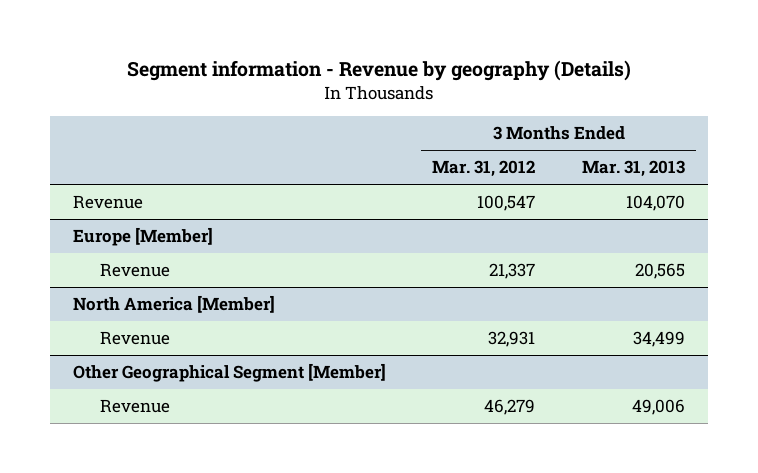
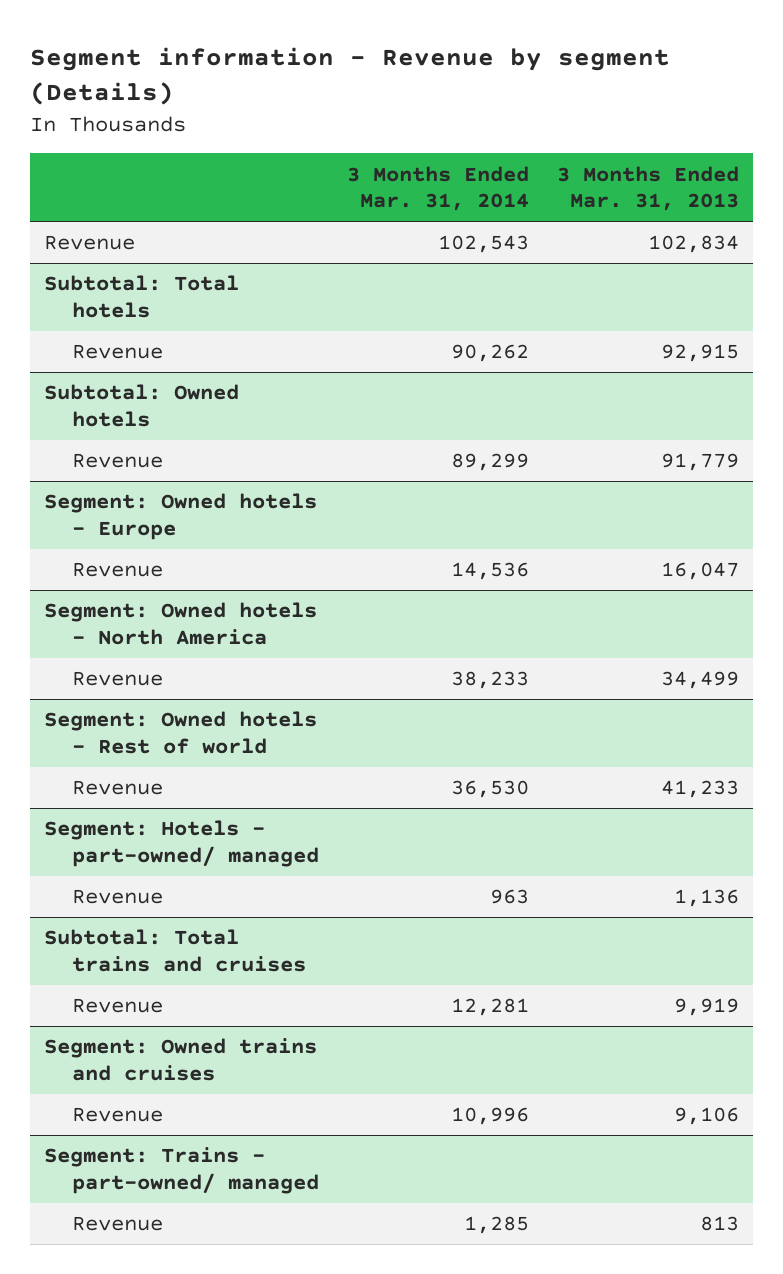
[126,60,631,82] Segment information - Revenue by geography (Details) -> [29,47,670,106] Segment information - Revenue by segment (Details)
[432,160,536,178] Mar. 31, 2012 -> none
none -> [347,165,530,212] 3 Months Ended Mar. 31, 2014
[73,227,214,247] Europe [Member] -> none
[73,295,276,314] North America [Member] -> none
[625,195,685,212] 104,070 -> [648,235,740,254] 102,834
none -> [43,275,239,318] Subtotal: Total hotels
[634,263,685,280] 20,565 -> [661,344,740,363] 92,915
none -> [43,384,239,427] Subtotal: Owned hotels
none -> [72,453,164,469] Revenue
none -> [43,493,317,540] Segment: Owned hotels - Europe
none -> [72,562,164,578] Revenue
none -> [43,602,317,645] Segment: Owned hotels - North America
[73,363,387,383] Other Geographical Segment [Member] -> none
none -> [43,711,317,754] Segment: Owned hotels - Rest of world
[631,399,685,416] 49,006 -> [661,780,740,799] 41,233
none -> [43,820,320,867] Segment: Hotels - part-owned/ managed
none -> [72,889,164,905] Revenue
none -> [43,929,307,972] Subtotal: Total trains and cruises
none -> [72,998,164,1014] Revenue
none -> [43,1038,317,1081] Segment: Owned trains and cruises
none -> [72,1107,164,1123] Revenue
none -> [43,1147,320,1194] Segment: Trains - part-owned/ managed
none -> [72,1216,164,1232] Revenue

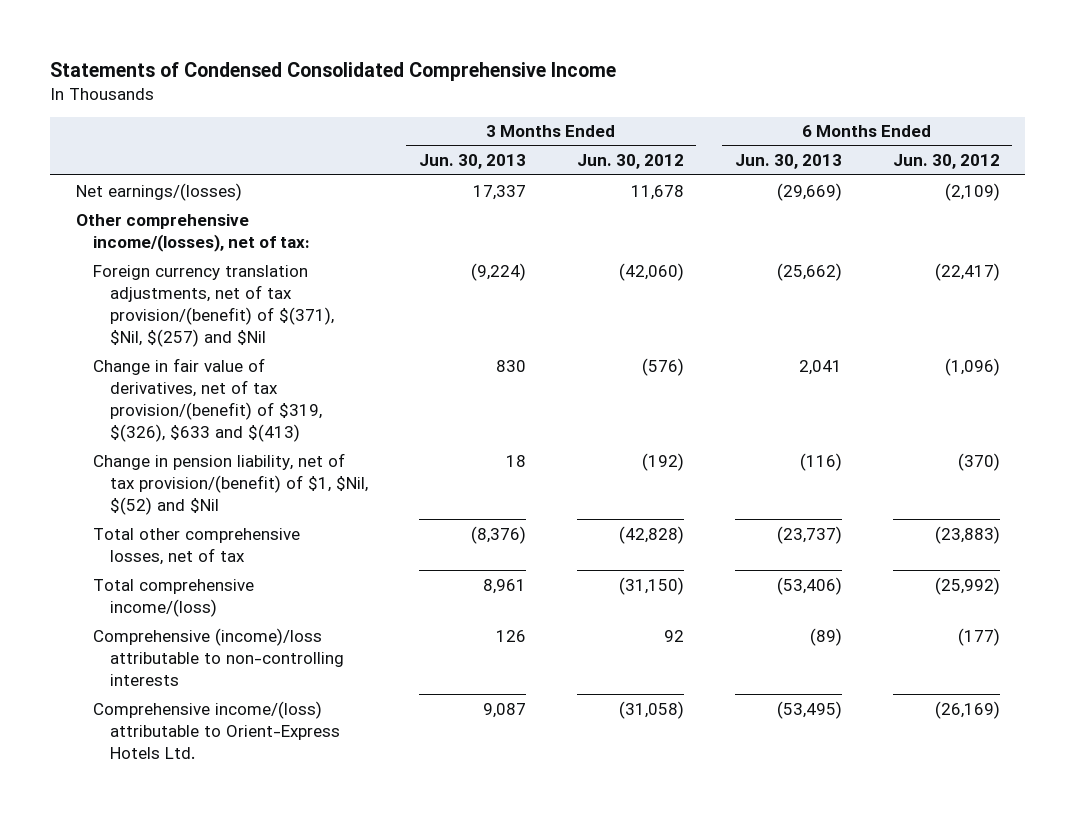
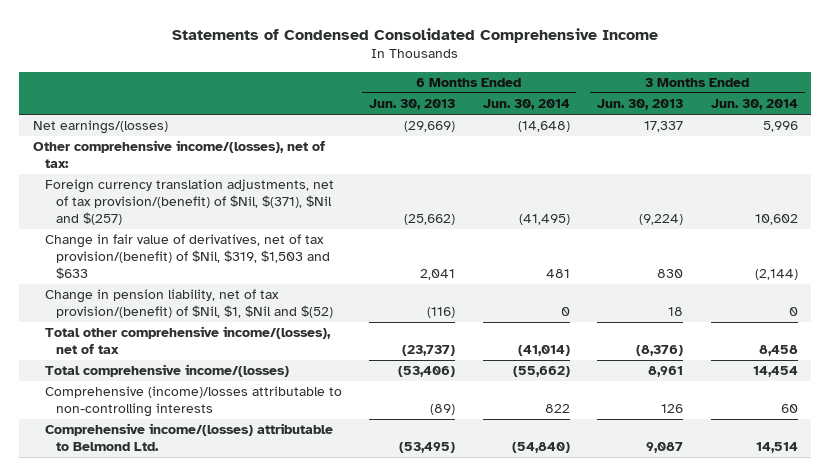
[576,154,684,170] Jun. 30, 2012 -> none
[892,154,1000,170] Jun. 30, 2012 -> none
none -> [482,99,570,111] Jun. 30, 2014
none -> [710,99,798,111] Jun. 30, 2014
[92,264,334,347] Foreign currency translation adjustments, net of tax provision/(benefit) of $(371), $Nil, $(257) and $Nil -> [44,179,334,225] Foreign currency translation adjustments, net of tax provision/(benefit) of $Nil, $(371), $Nil and $(257)
[92,357,322,442] Change in fair value of derivatives, net of tax provision/(benefit) of $319, $(326), $633 and $(413) -> [44,234,331,279] Change in fair value of derivatives, net of tax provision/(benefit) of $Nil, $319, $1,503 and $633
[92,452,368,515] Change in pension liability, net of tax provision/(benefit) of $1, $Nil, $(52) and $Nil -> [44,289,334,319] Change in pension liability, net of tax provision/(benefit) of $Nil, $1, $Nil and $(52)
[92,527,300,565] Total other comprehensive losses, net of tax -> [44,326,331,355] Total other comprehensive income/(losses), net of tax
[92,578,254,617] Total comprehensive income/(loss) -> [44,364,289,378] Total comprehensive income/(losses)
[92,627,344,686] Comprehensive (income)/loss attributable to non-controlling interests -> [44,386,342,418] Comprehensive (income)/losses attributable to non-controlling interests
[92,700,340,759] Comprehensive income/(loss) attributable to Orient-Express Hotels Ltd. -> [44,423,333,452] Comprehensive income/(losses) attributable to Belmond Ltd.

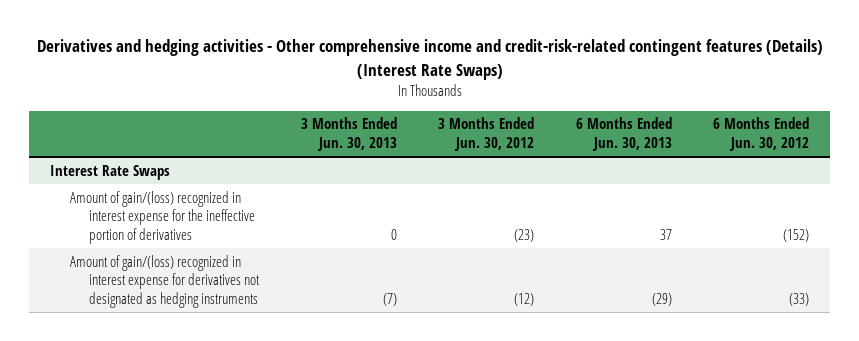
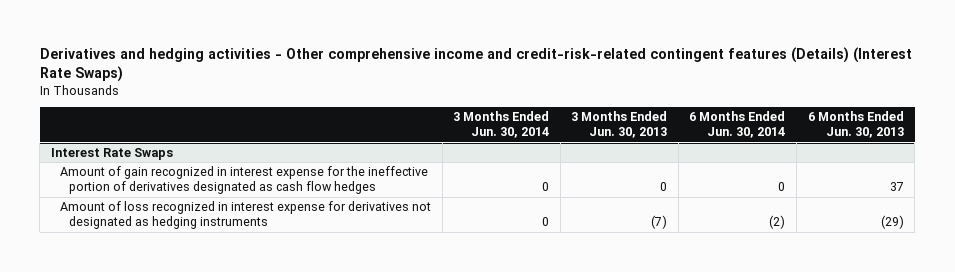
[438,117,535,152] 3 Months Ended Jun. 30, 2012 -> none
[713,117,810,152] 6 Months Ended Jun. 30, 2012 -> none
none -> [453,110,550,139] 3 Months Ended Jun. 30, 2014
none -> [689,110,786,139] 6 Months Ended Jun. 30, 2014
[69,190,256,245] Amount of gain/(loss) recognized in interest expense for the ineffective portion of derivatives -> [59,165,428,195] Amount of gain recognized in interest expense for the ineffective portion of derivatives designated as cash flow hedges
[69,254,261,309] Amount of gain/(loss) recognized in interest expense for derivatives not designated as hedging instruments -> [59,200,431,230] Amount of loss recognized in interest expense for derivatives not designated as hedging instruments

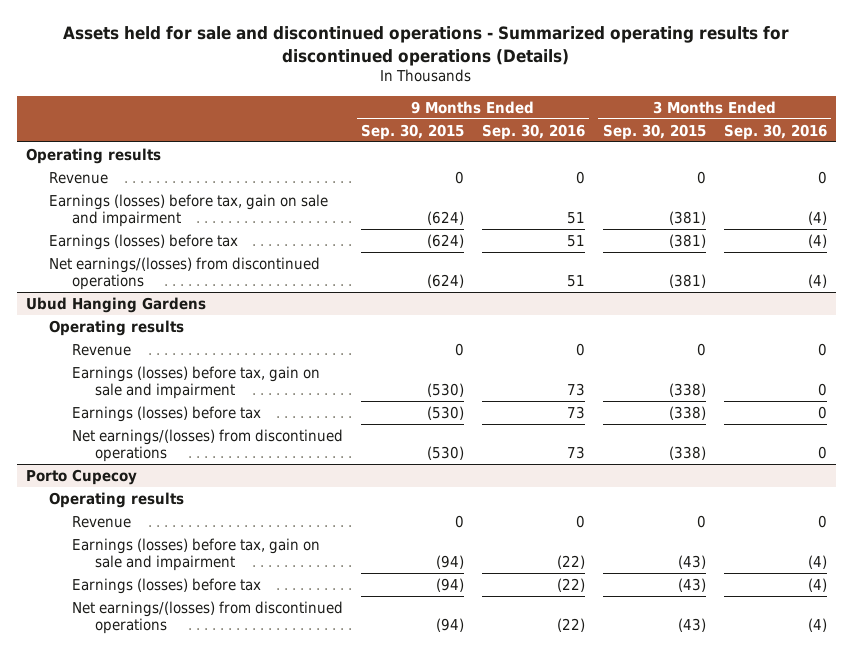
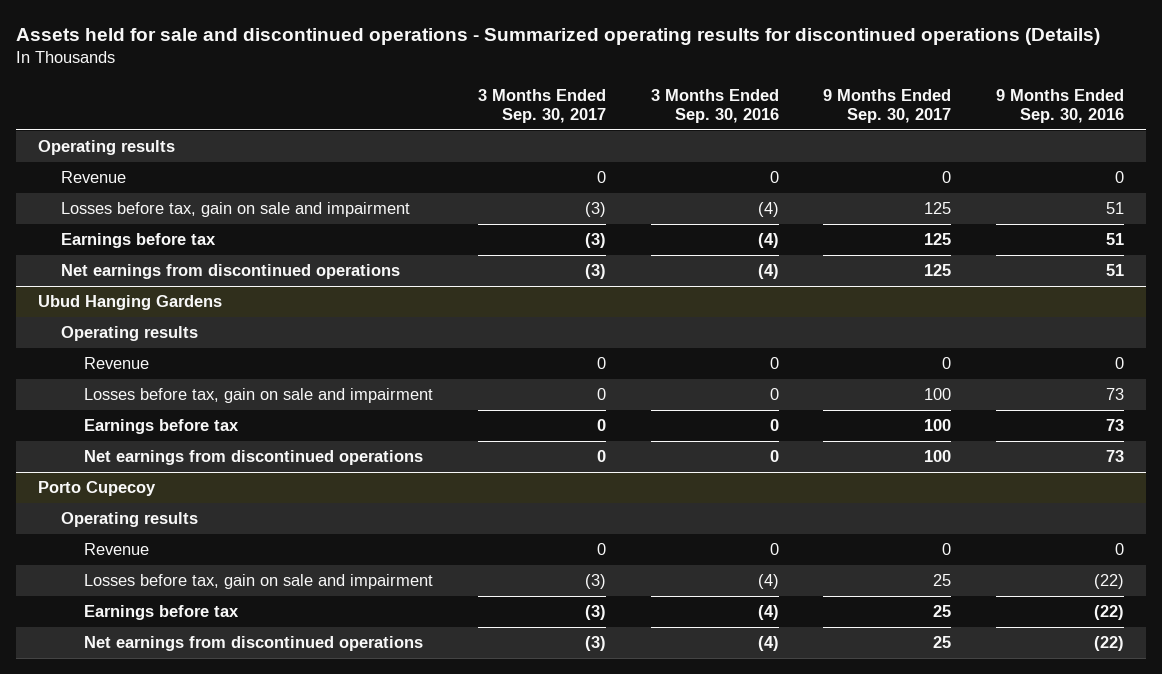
[361,123,465,140] Sep. 30, 2015 -> none
[602,123,706,140] Sep. 30, 2015 -> none
none -> [477,88,606,124] 3 Months Ended Sep. 30, 2017
none -> [823,88,952,124] 9 Months Ended Sep. 30, 2017
[48,193,328,227] Earnings (losses) before tax, gain on sale and impairment -> [61,201,411,217] Losses before tax, gain on sale and impairment
[48,233,238,250] Earnings (losses) before tax -> [61,232,217,248] Earnings before tax
[48,256,320,290] Net earnings/(losses) from discontinued operations -> [61,263,401,279] Net earnings from discontinued operations
[72,365,321,399] Earnings (losses) before tax, gain on sale and impairment -> [84,387,434,403] Losses before tax, gain on sale and impairment
[72,405,262,422] Earnings (losses) before tax -> [84,418,240,434] Earnings before tax
[72,428,344,462] Net earnings/(losses) from discontinued operations -> [84,449,424,465] Net earnings from discontinued operations
[72,537,321,571] Earnings (losses) before tax, gain on sale and impairment -> [84,573,434,589] Losses before tax, gain on sale and impairment
[72,577,262,594] Earnings (losses) before tax -> [84,604,240,620] Earnings before tax
[72,600,344,634] Net earnings/(losses) from discontinued operations -> [84,635,424,651] Net earnings from discontinued operations

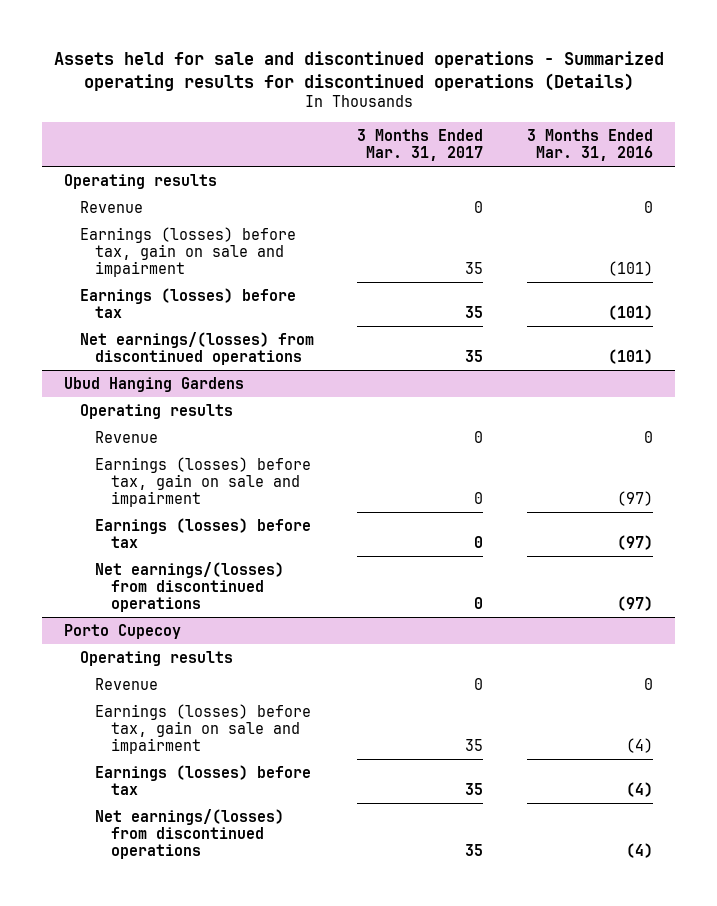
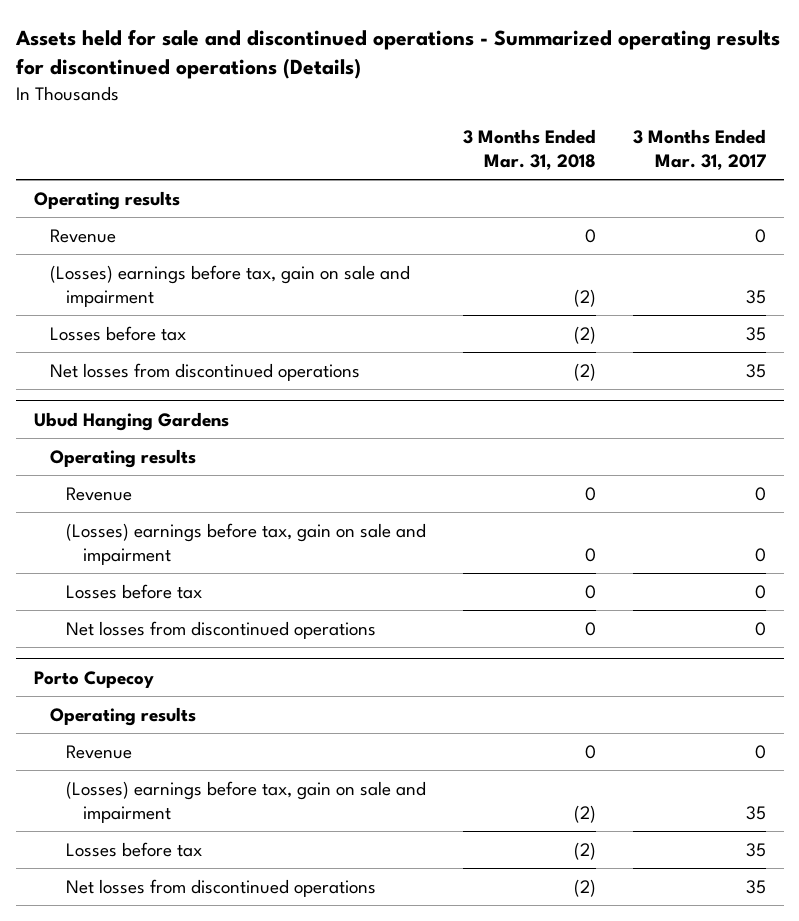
[527,128,654,162] 3 Months Ended Mar. 31, 2016 -> none
none -> [462,129,596,171] 3 Months Ended Mar. 31, 2018
[79,226,296,278] Earnings (losses) before tax, gain on sale and impairment -> [50,264,411,307] (Losses) earnings before tax, gain on sale and impairment
[79,287,296,318] Earnings (losses) before tax -> [50,325,187,341] Losses before tax
[79,331,314,365] Net earnings/(losses) from discontinued operations -> [50,362,361,381] Net losses from discontinued operations
[95,456,312,508] Earnings (losses) before tax, gain on sale and impairment -> [66,522,427,565] (Losses) earnings before tax, gain on sale and impairment
[95,517,312,548] Earnings (losses) before tax -> [66,583,203,599] Losses before tax
[95,561,285,613] Net earnings/(losses) from discontinued operations -> [66,620,377,639] Net losses from discontinued operations
[95,703,312,755] Earnings (losses) before tax, gain on sale and impairment -> [66,780,427,823] (Losses) earnings before tax, gain on sale and impairment
[95,764,312,795] Earnings (losses) before tax -> [66,841,203,857] Losses before tax
[95,808,285,860] Net earnings/(losses) from discontinued operations -> [66,878,377,897] Net losses from discontinued operations

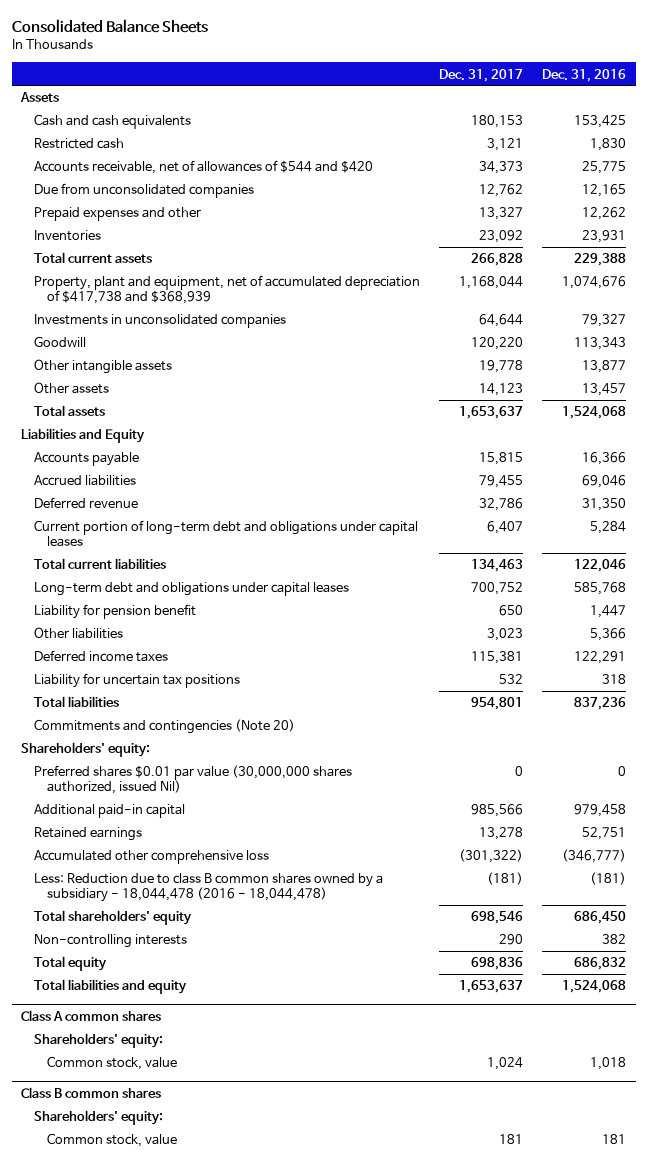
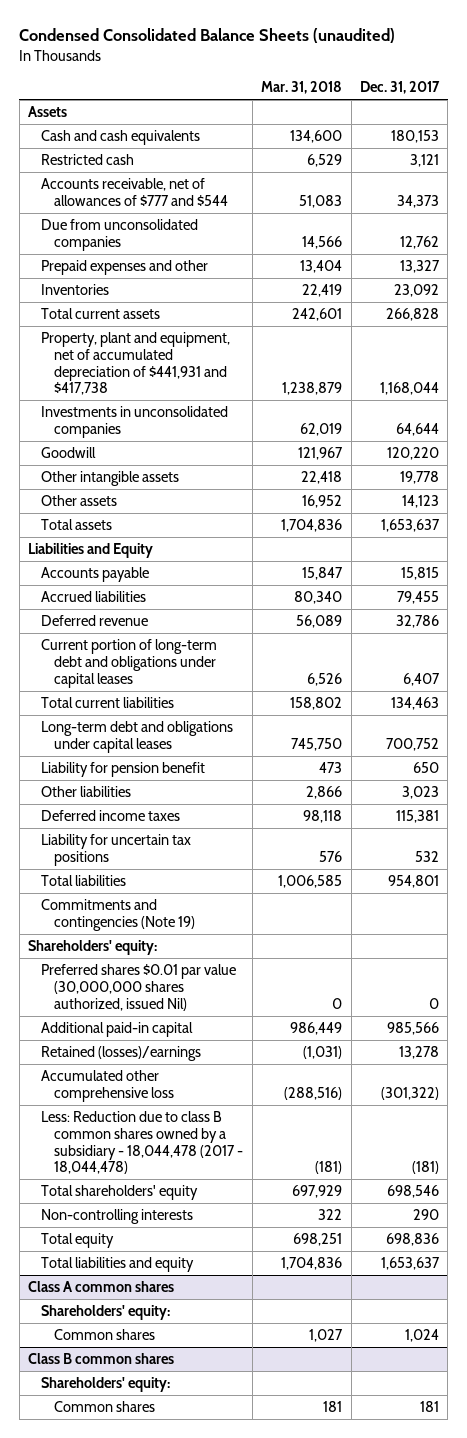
[11,18,208,33] Consolidated Balance Sheets -> [19,28,396,44] Condensed Consolidated Balance Sheets (unaudited)
[542,68,627,82] Dec. 31, 2016 -> none
none -> [261,81,343,95] Mar. 31, 2018
[34,160,374,175] Accounts receivable, net of allowances of $544 and $420 -> [41,178,229,206] Accounts receivable, net of allowances of $777 and $544
[34,275,421,305] Property, plant and equipment, net of accumulated depreciation of $417,738 and $368,939 -> [41,332,231,396] Property, plant and equipment, net of accumulated depreciation of $441,931 and $417,738
[34,719,296,735] Commitments and contingencies (Note 20) -> [41,899,196,931] Commitments and contingencies (Note 19)
[34,827,143,842] Retained earnings -> [41,1046,202,1062] Retained (losses)/earnings
[34,873,384,903] Less: Reduction due to class B common shares owned by a subsidiary - 18,044,478 (2016 - 18,044,478) -> [41,1111,244,1175] Less: Reduction due to class B common shares owned by a subsidiary - 18,044,478 (2017 - 18,044,478)
[47,1056,178,1071] Common stock, value -> [54,1329,156,1341] Common shares
[47,1133,178,1148] Common stock, value -> [54,1401,156,1413] Common shares

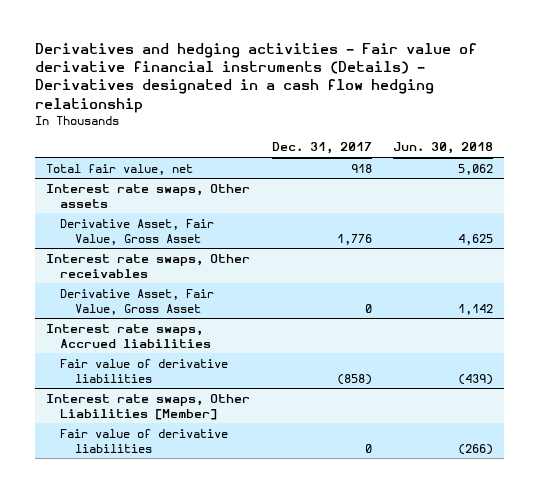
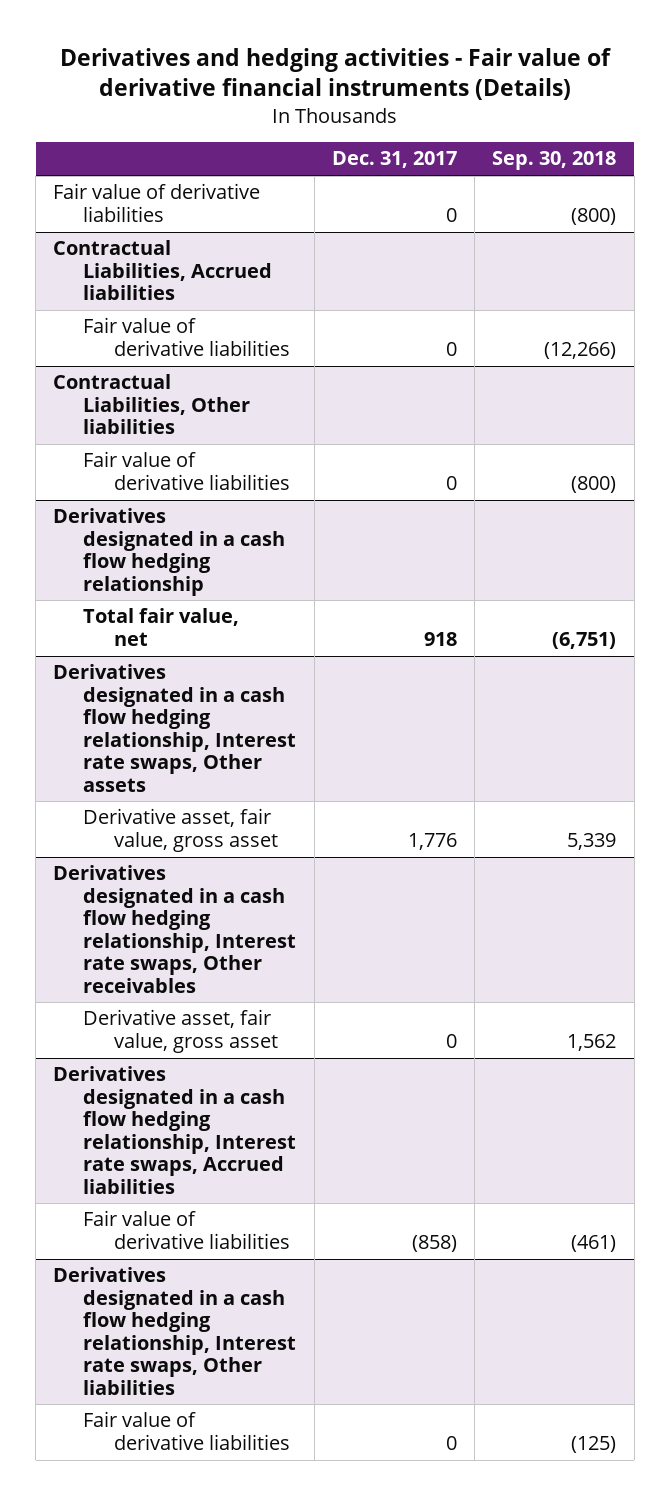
[35,42,478,113] Derivatives and hedging activities - Fair value of derivative financial instruments (Details) - Derivatives designated in a cash flow hedging relationship -> [59,47,611,101] Derivatives and hedging activities - Fair value of derivative financial instruments (Details)
[393,142,494,155] Jun. 30, 2018 -> none
none -> [492,151,617,171] Sep. 30, 2018
none -> [53,183,261,222] Fair value of derivative liabilities
none -> [53,240,273,301] Contractual Liabilities, Accrued liabilities
none -> [83,317,290,356] Fair value of derivative liabilities
none -> [53,374,251,435] Contractual Liabilities, Other liabilities
none -> [83,451,290,490] Fair value of derivative liabilities
none -> [53,508,286,596] Derivatives designated in a cash flow hedging relationship
[46,183,251,208] Interest rate swaps, Other assets -> none
[46,253,251,278] Interest rate swaps, Other receivables -> none
[46,323,212,348] Interest rate swaps, Accrued liabilities -> none
none -> [53,664,297,792] Derivatives designated in a cash flow hedging relationship, Interest rate swaps, Other assets
[60,218,215,245] Derivative Asset, Fair Value, Gross Asset -> [83,808,278,852] Derivative asset, fair value, gross asset
none -> [53,865,297,993] Derivatives designated in a cash flow hedging relationship, Interest rate swaps, Other receivables
[60,288,215,315] Derivative Asset, Fair Value, Gross Asset -> [83,1009,278,1053] Derivative asset, fair value, gross asset
none -> [53,1066,297,1194] Derivatives designated in a cash flow hedging relationship, Interest rate swaps, Accrued liabilities
[46,393,251,420] Interest rate swaps, Other Liabilities [Member] -> none
none -> [53,1267,297,1395] Derivatives designated in a cash flow hedging relationship, Interest rate swaps, Other liabilities

